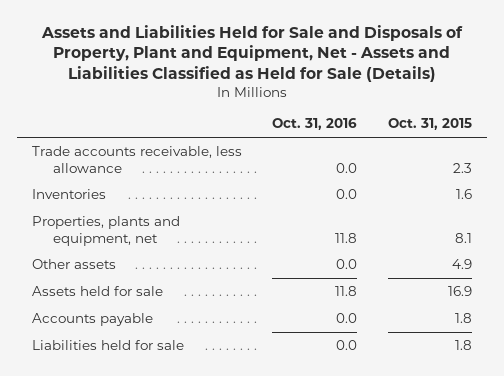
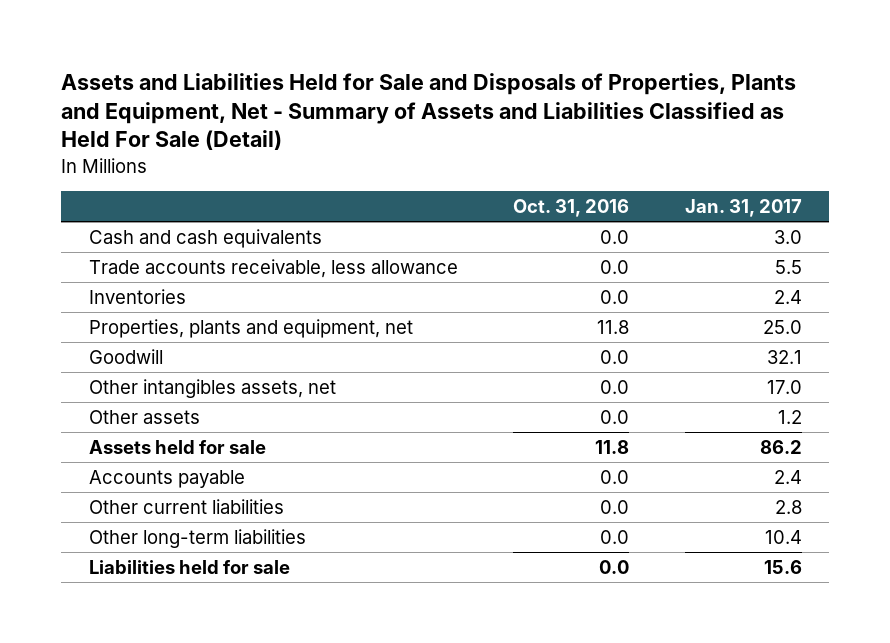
[40,24,463,83] Assets and Liabilities Held for Sale and Disposals of Property, Plant and Equipment, Net - Assets and Liabilities Classified as Held for Sale (Details) -> [60,72,796,151] Assets and Liabilities Held for Sale and Disposals of Properties, Plants and Equipment, Net - Summary of Assets and Liabilities Classified as Held For Sale (Detail)
[387,118,472,131] Oct. 31, 2015 -> none
none -> [684,199,802,218] Jan. 31, 2017
none -> [88,228,322,248] Cash and cash equivalents
none -> [88,348,163,364] Goodwill
none -> [88,378,336,398] Other intangibles assets, net
none -> [88,498,284,514] Other current liabilities
none -> [88,528,306,548] Other long-term liabilities

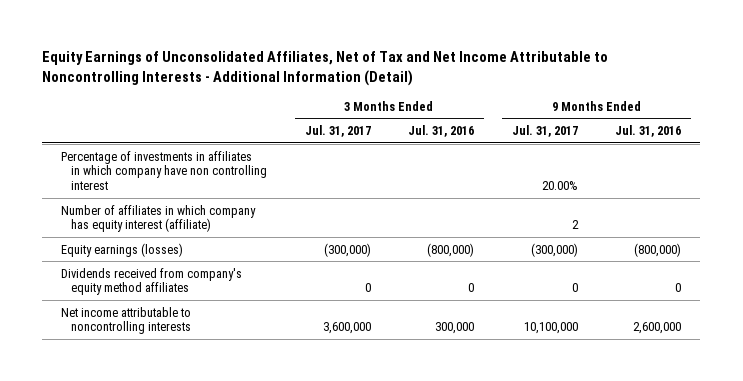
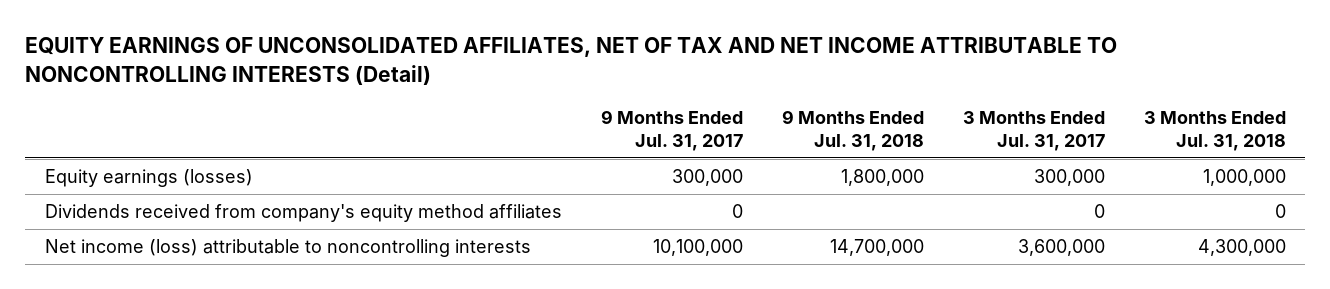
[42,51,609,86] Equity Earnings of Unconsolidated Affiliates, Net of Tax and Net Income Attributable to Noncontrolling Interests - Additional Information (Detail) -> [25,37,1118,85] EQUITY EARNINGS OF UNCONSOLIDATED AFFILIATES, NET OF TAX AND NET INCOME ATTRIBUTABLE TO NONCONTROLLING INTERESTS (Detail)
[408,125,475,138] Jul. 31, 2016 -> none
[615,125,682,138] Jul. 31, 2016 -> none
none -> [781,110,924,151] 9 Months Ended Jul. 31, 2018
none -> [1143,111,1286,151] 3 Months Ended Jul. 31, 2018
[61,150,268,191] Percentage of investments in affiliates in which company have non controlling interest -> none
[61,204,257,233] Number of affiliates in which company has equity interest (affiliate) -> none
[323,242,371,257] (300,000) -> [1033,169,1105,187] 300,000
[530,242,578,257] (300,000) -> [671,169,743,187] 300,000
[61,306,192,335] Net income attributable to noncontrolling interests -> [44,239,531,258] Net income (loss) attributable to noncontrolling interests

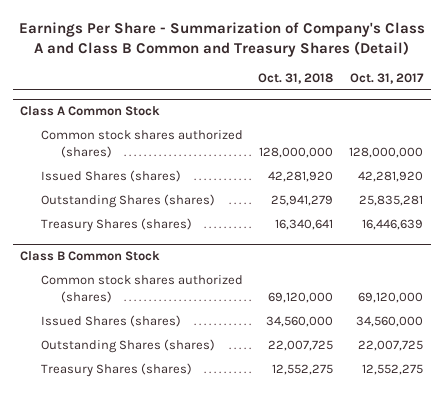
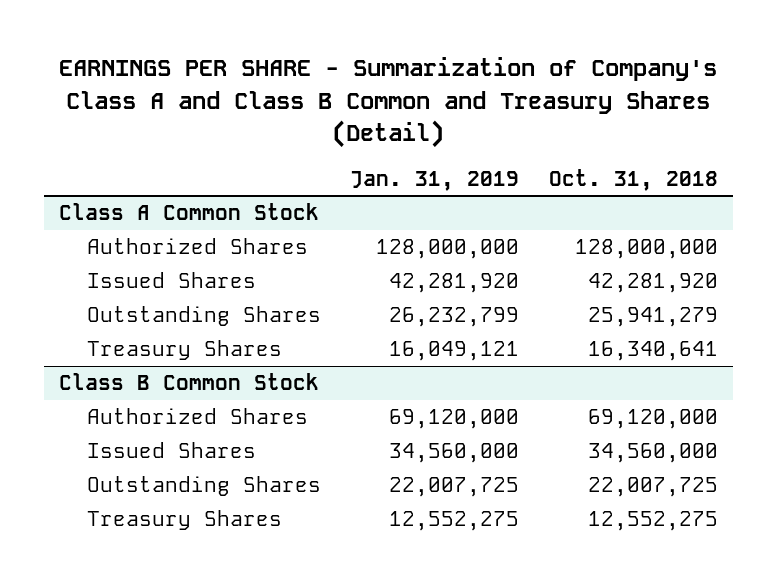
[18,21,425,57] Earnings Per Share - Summarization of Company's Class A and Class B Common and Treasury Shares (Detail) -> [59,57,718,148] EARNINGS PER SHARE - Summarization of Company's Class A and Class B Common and Treasury Shares (Detail)
[349,72,424,84] Oct. 31, 2017 -> none
none -> [350,170,520,191] Jan. 31, 2019
[40,130,243,158] Common stock shares authorized (shares) -> [86,238,308,255] Authorized Shares
[40,170,181,183] Issued Shares (shares) -> [86,272,256,289] Issued Shares
[40,194,215,209] Outstanding Shares (shares) -> [86,306,321,327] Outstanding Shares
[40,218,192,233] Treasury Shares (shares) -> [86,340,282,361] Treasury Shares
[40,275,243,303] Common stock shares authorized (shares) -> [86,408,308,425] Authorized Shares
[40,315,181,328] Issued Shares (shares) -> [86,442,256,459] Issued Shares
[40,339,215,354] Outstanding Shares (shares) -> [86,476,321,497] Outstanding Shares
[40,363,192,378] Treasury Shares (shares) -> [86,510,282,531] Treasury Shares

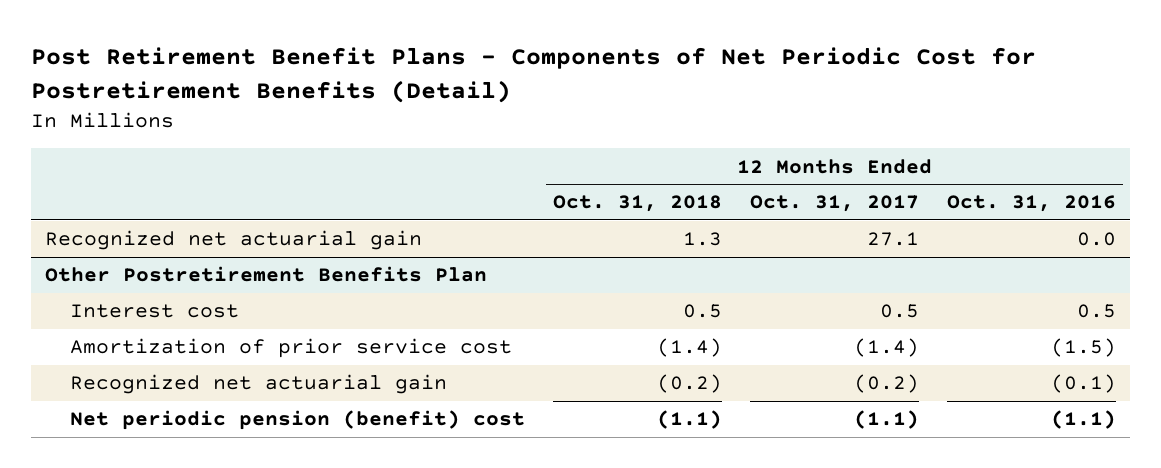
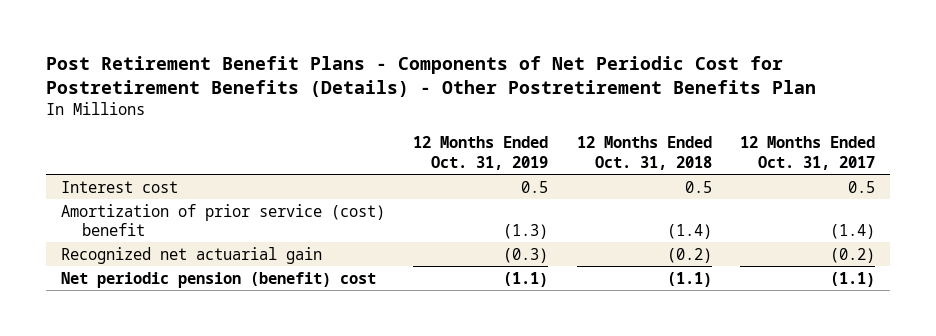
[30,47,1036,103] Post Retirement Benefit Plans - Components of Net Periodic Cost for Postretirement Benefits (Detail) -> [46,56,817,98] Post Retirement Benefit Plans - Components of Net Periodic Cost for Postretirement Benefits (Details) - Other Postretirement Benefits Plan
[946,195,1116,213] Oct. 31, 2016 -> none
none -> [413,136,549,170] 12 Months Ended Oct. 31, 2019
[44,230,422,251] Recognized net actuarial gain -> none
[44,266,487,283] Other Postretirement Benefits Plan -> none
[70,338,513,359] Amortization of prior service cost -> [60,203,385,236] Amortization of prior service (cost) benefit

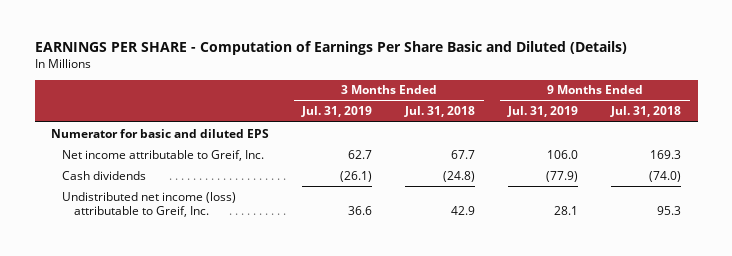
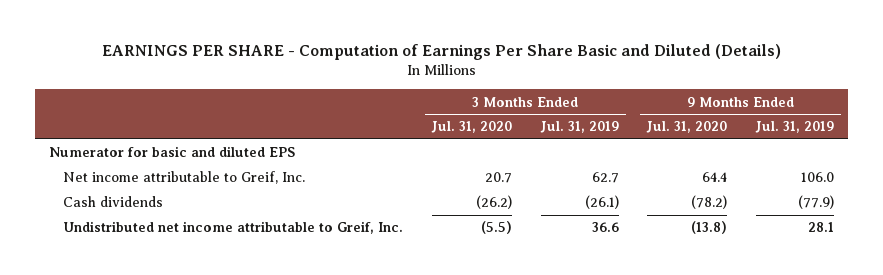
[404,106,476,118] Jul. 31, 2018 -> none
[610,106,682,118] Jul. 31, 2018 -> none
none -> [431,121,513,134] Jul. 31, 2020
none -> [646,121,728,134] Jul. 31, 2020
[62,191,237,217] Undistributed net income (loss) attributable to Greif, Inc. -> [63,221,404,235] Undistributed net income attributable to Greif, Inc.

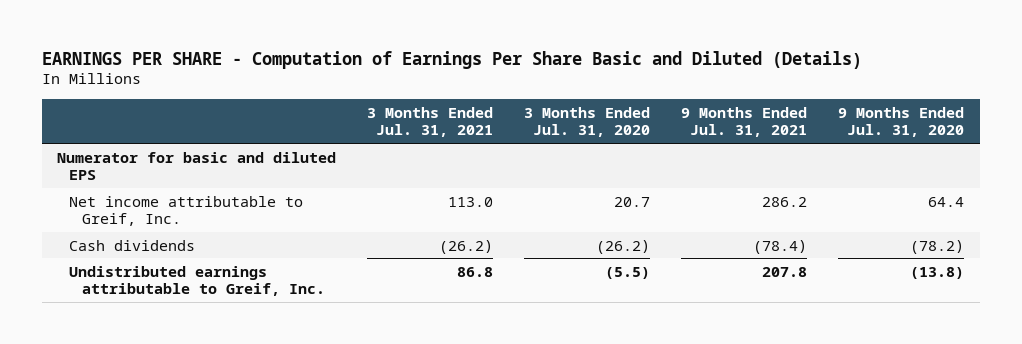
[539,121,619,134] Jul. 31, 2019 -> none
[755,121,835,134] Jul. 31, 2019 -> none
none -> [367,106,494,138] 3 Months Ended Jul. 31, 2021
none -> [681,106,808,138] 9 Months Ended Jul. 31, 2021
[63,221,404,235] Undistributed net income attributable to Greif, Inc. -> [69,265,325,297] Undistributed earnings attributable to Greif, Inc.

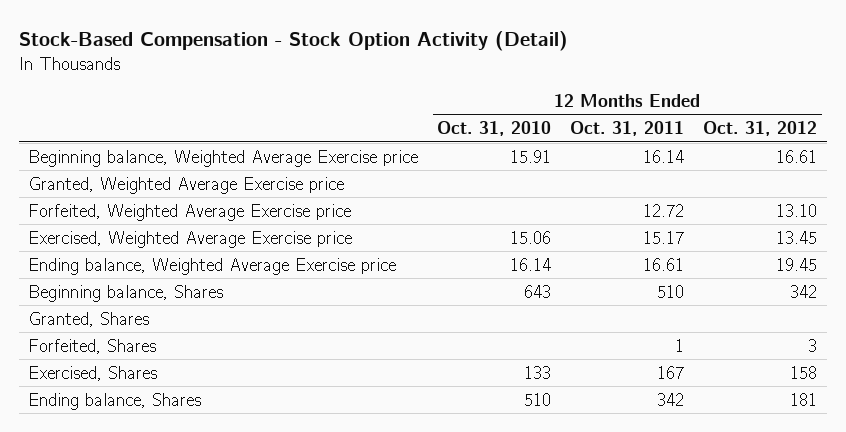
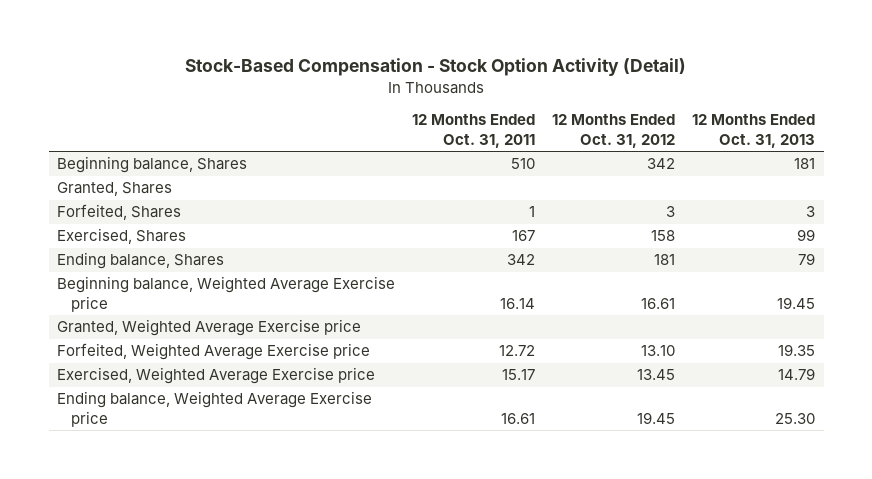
[437,120,552,136] Oct. 31, 2010 -> none
none -> [692,114,816,148] 12 Months Ended Oct. 31, 2013
[28,149,419,167] Beginning balance, Weighted Average Exercise price -> [57,276,396,312] Beginning balance, Weighted Average Exercise price
[28,176,345,194] Granted, Weighted Average Exercise price -> [57,319,362,337] Granted, Weighted Average Exercise price
[28,203,352,221] Forfeited, Weighted Average Exercise price -> [57,343,371,361] Forfeited, Weighted Average Exercise price
[28,230,353,248] Exercised, Weighted Average Exercise price -> [57,367,376,385] Exercised, Weighted Average Exercise price
[28,257,397,275] Ending balance, Weighted Average Exercise price -> [57,391,373,427] Ending balance, Weighted Average Exercise price

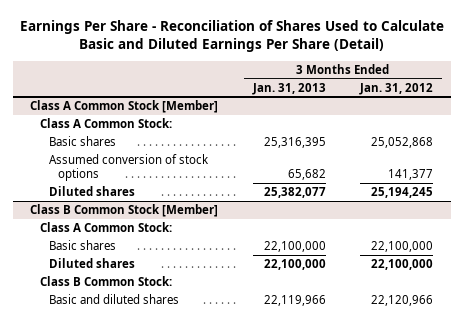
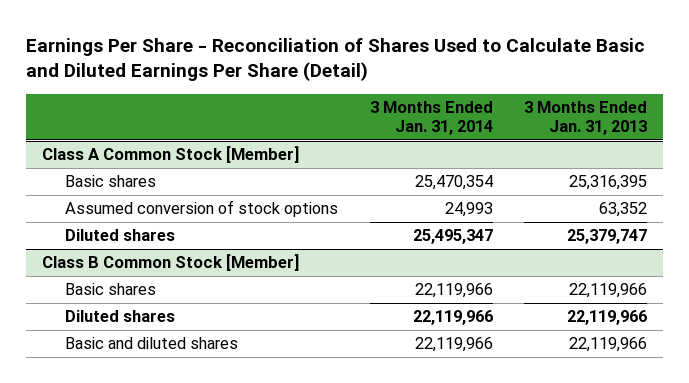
[359,82,434,95] Jan. 31, 2012 -> none
none -> [369,101,493,136] 3 Months Ended Jan. 31, 2014
[39,117,172,128] Class A Common Stock: -> none
[287,169,326,181] 65,682 -> [599,202,648,218] 63,352
[263,186,326,198] 25,382,077 -> [567,229,648,245] 25,379,747
[39,221,172,232] Class A Common Stock: -> none
[39,275,172,286] Class B Common Stock: -> none
[263,240,326,252] 22,100,000 -> [569,283,648,299] 22,119,966
[263,258,326,270] 22,100,000 -> [567,310,648,326] 22,119,966

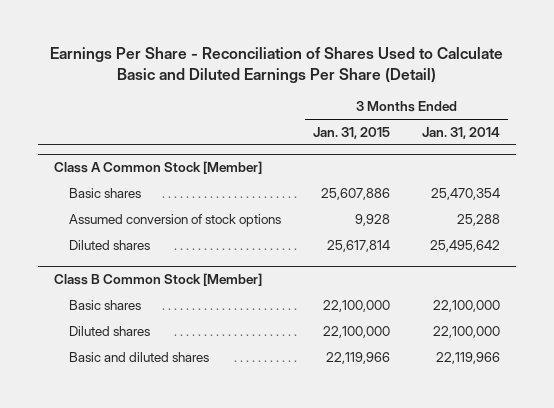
[524,101,648,136] 3 Months Ended Jan. 31, 2013 -> none
none -> [313,126,391,139] Jan. 31, 2015
[444,202,493,218] 24,993 -> [457,213,501,226] 25,288
[412,229,493,245] 25,495,347 -> [430,239,501,252] 25,495,642
[414,283,493,299] 22,119,966 -> [433,299,501,312] 22,100,000
[412,310,493,326] 22,119,966 -> [433,325,501,338] 22,100,000

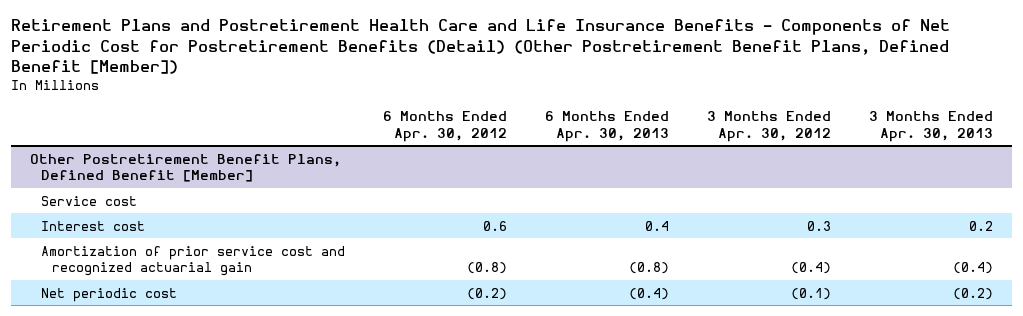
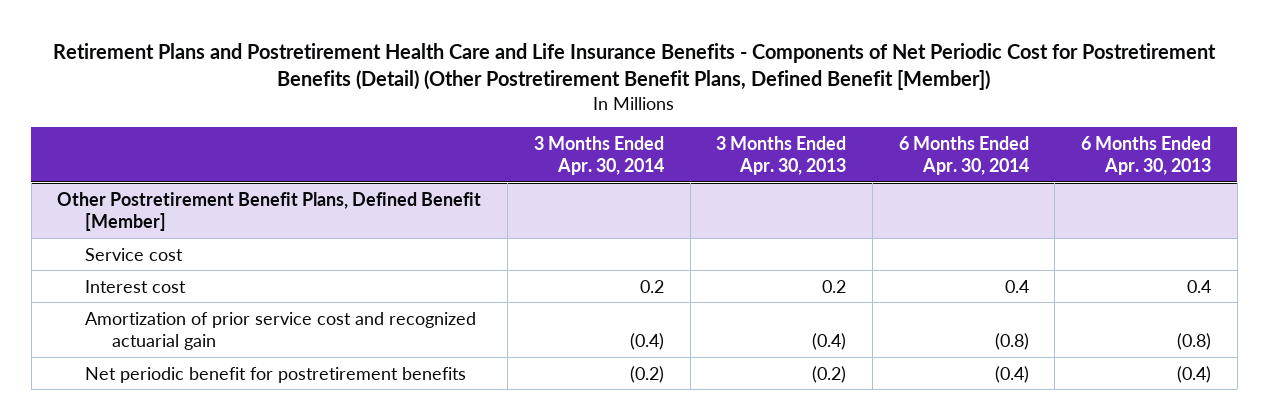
[383,110,508,142] 6 Months Ended Apr. 30, 2012 -> none
[707,110,832,142] 3 Months Ended Apr. 30, 2012 -> none
none -> [533,135,664,175] 3 Months Ended Apr. 30, 2014
none -> [898,135,1029,175] 6 Months Ended Apr. 30, 2014
[41,287,178,302] Net periodic cost -> [84,366,466,383] Net periodic benefit for postretirement benefits

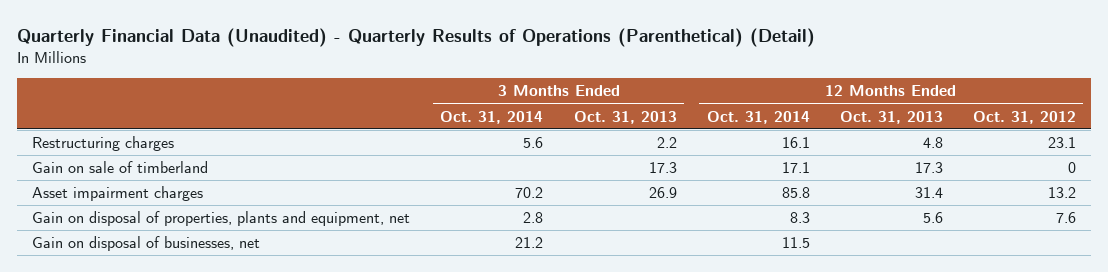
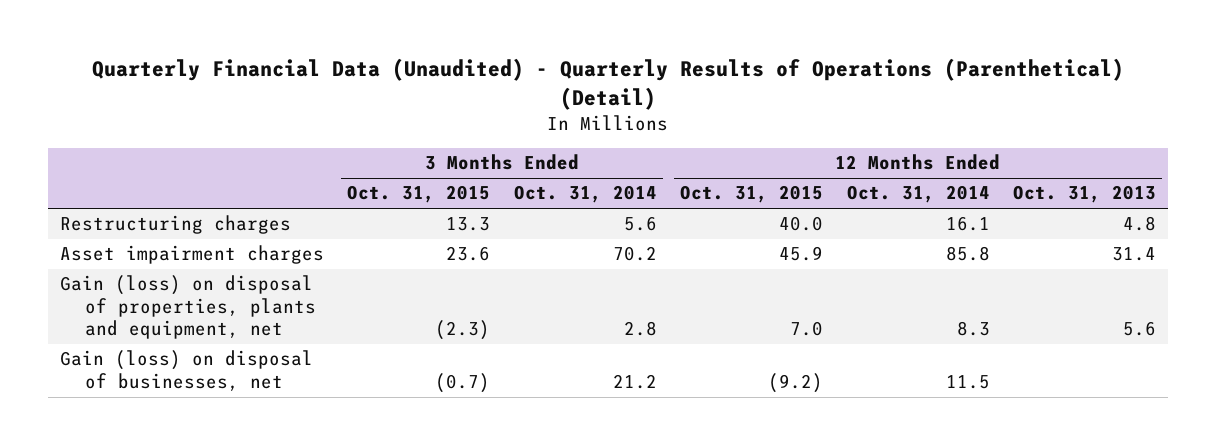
[573,110,677,124] Oct. 31, 2013 -> none
[972,110,1076,124] Oct. 31, 2012 -> none
none -> [347,185,491,204] Oct. 31, 2015
none -> [680,185,824,204] Oct. 31, 2015
[32,161,209,174] Gain on sale of timberland -> none
[32,211,411,227] Gain on disposal of properties, plants and equipment, net -> [59,275,317,340] Gain (loss) on disposal of properties, plants and equipment, net
[32,236,261,252] Gain on disposal of businesses, net -> [59,350,313,391] Gain (loss) on disposal of businesses, net

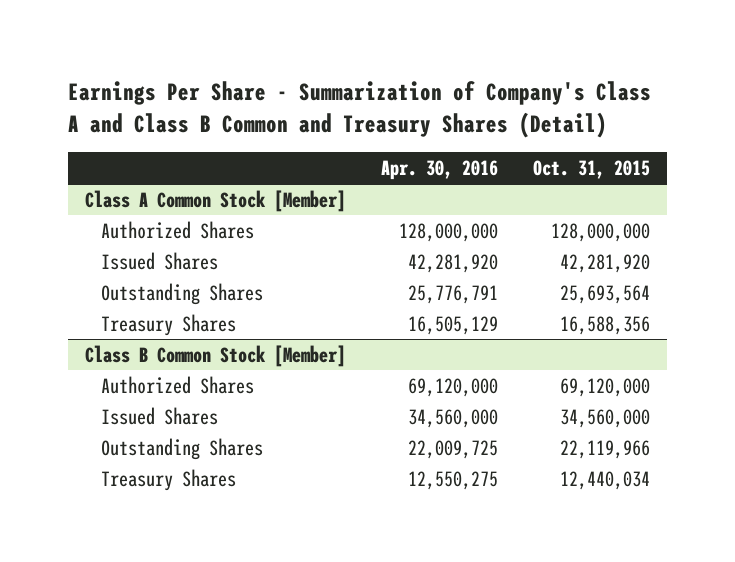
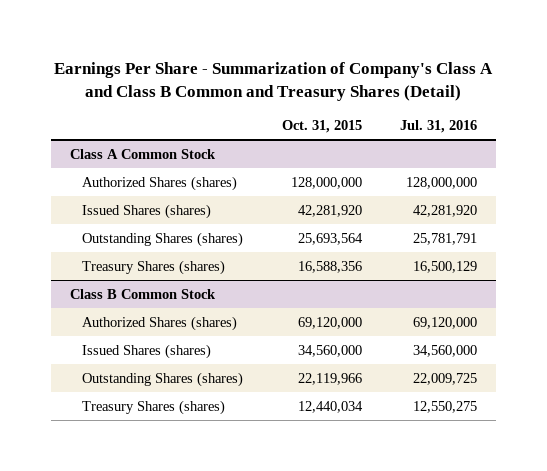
[381,159,499,180] Apr. 30, 2016 -> none
none -> [399,120,477,134] Jul. 31, 2016
[85,189,347,212] Class A Common Stock [Member] -> [69,148,216,159] Class A Common Stock
[101,220,255,239] Authorized Shares -> [82,175,238,191] Authorized Shares (shares)
[101,251,219,270] Issued Shares -> [82,203,212,219] Issued Shares (shares)
[101,282,264,305] Outstanding Shares -> [82,231,244,247] Outstanding Shares (shares)
[101,313,237,336] Treasury Shares -> [82,259,226,275] Treasury Shares (shares)
[85,344,347,367] Class B Common Stock [Member] -> [69,288,216,299] Class B Common Stock
[101,375,255,394] Authorized Shares -> [82,315,238,331] Authorized Shares (shares)
[101,406,219,425] Issued Shares -> [82,343,212,359] Issued Shares (shares)
[101,437,264,460] Outstanding Shares -> [82,371,244,387] Outstanding Shares (shares)
[101,468,237,491] Treasury Shares -> [82,399,226,415] Treasury Shares (shares)

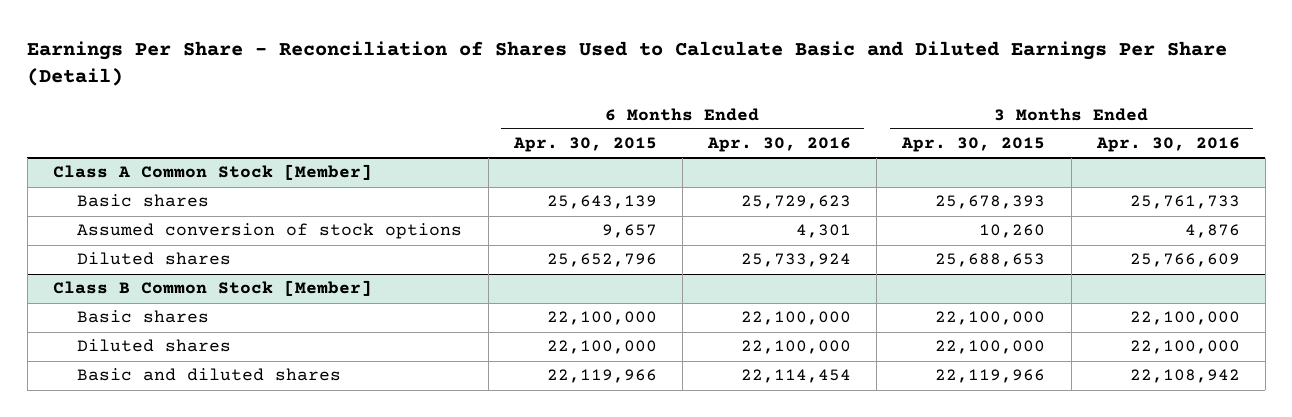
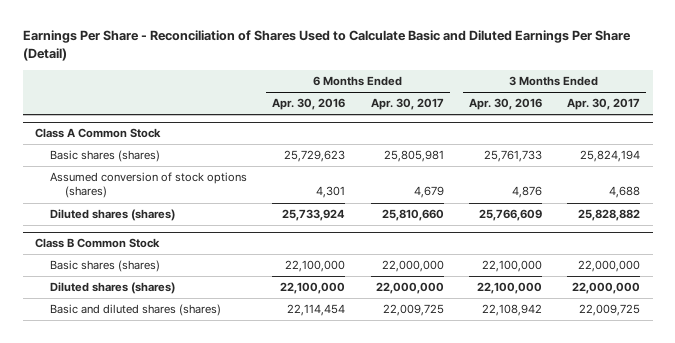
[512,137,657,153] Apr. 30, 2015 -> none
[901,137,1046,153] Apr. 30, 2015 -> none
none -> [370,98,444,111] Apr. 30, 2017
none -> [567,98,641,111] Apr. 30, 2017
[52,164,372,181] Class A Common Stock [Member] -> [35,128,162,139] Class A Common Stock
[77,194,210,208] Basic shares -> [50,150,161,163] Basic shares (shares)
[77,223,463,240] Assumed conversion of stock options -> [50,172,248,199] Assumed conversion of stock options (shares)
[77,252,232,266] Diluted shares -> [50,209,176,222] Diluted shares (shares)
[52,280,372,297] Class B Common Stock [Member] -> [35,238,161,249] Class B Common Stock
[77,310,210,324] Basic shares -> [50,260,161,273] Basic shares (shares)
[77,339,232,353] Diluted shares -> [50,282,176,295] Diluted shares (shares)
[77,368,342,382] Basic and diluted shares -> [50,304,222,317] Basic and diluted shares (shares)

